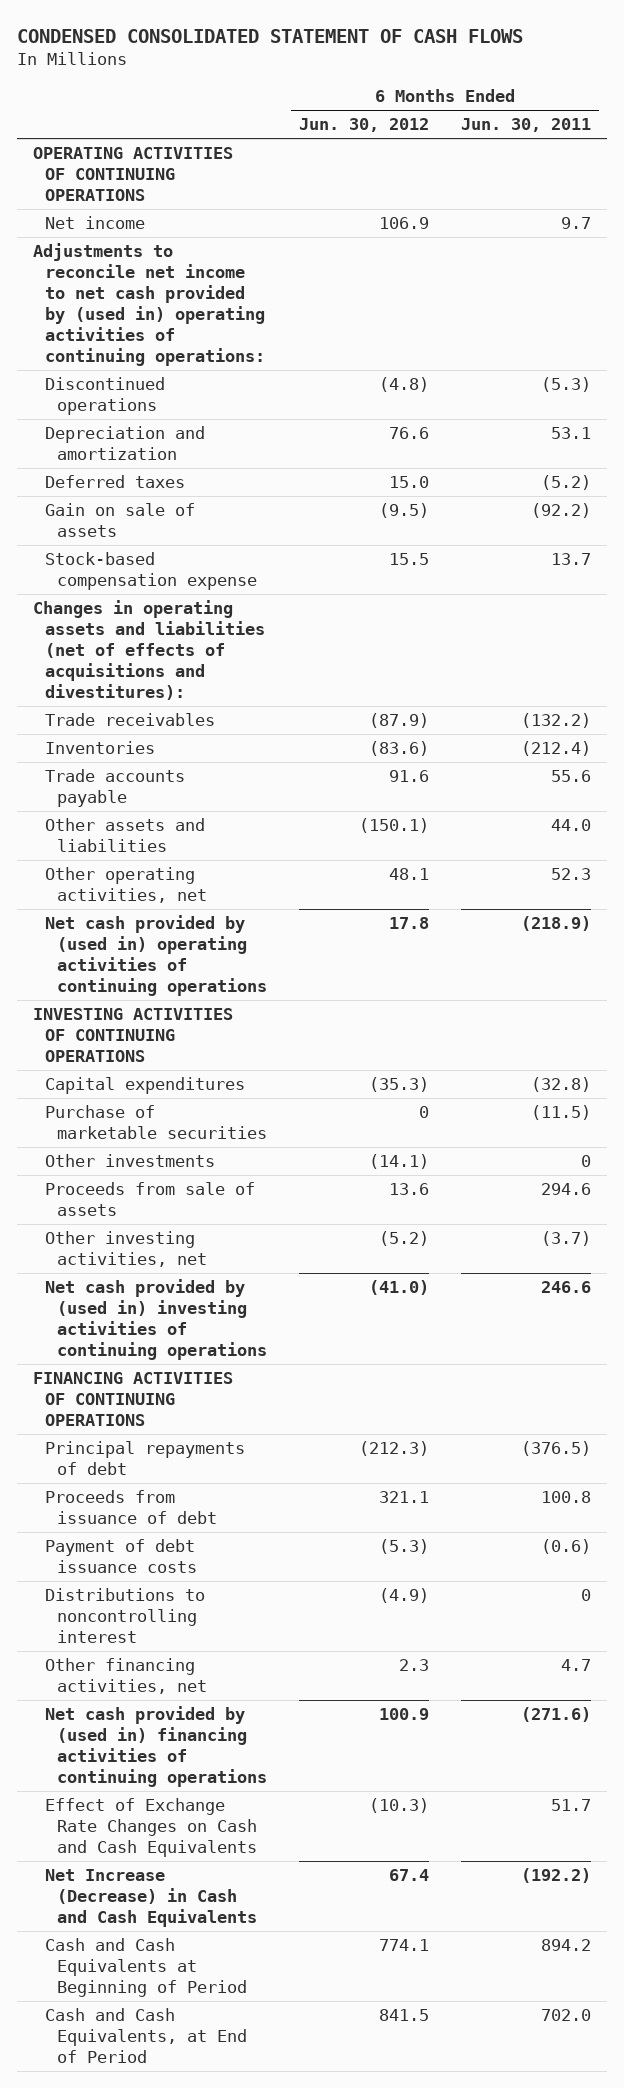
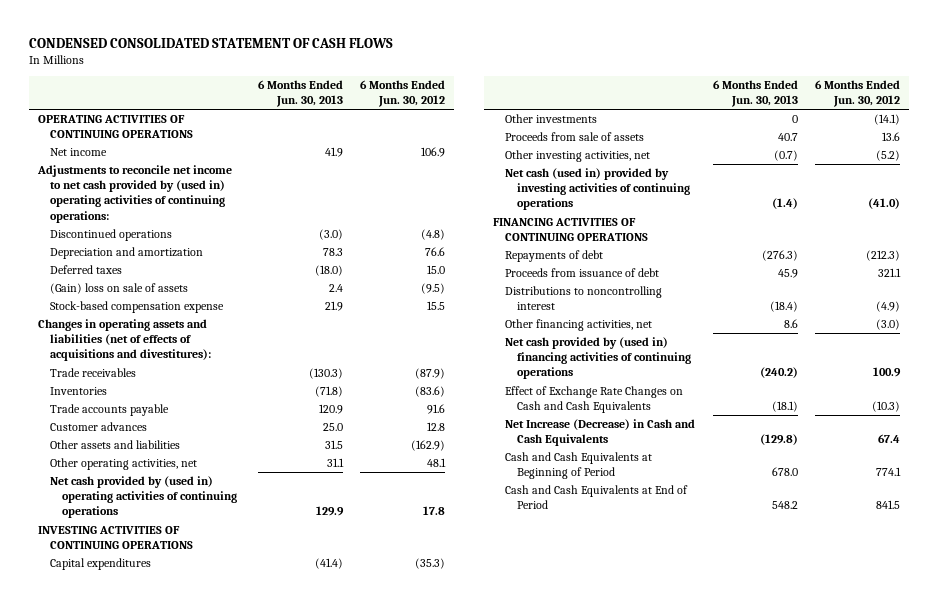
[461,118,592,133] Jun. 30, 2011 -> none
none -> [257,79,343,108] 6 Months Ended Jun. 30, 2013
[45,503,196,538] Gain on sale of assets -> [49,283,188,295] (Gain) loss on sale of assets
none -> [49,422,147,432] Customer advances
[359,818,430,834] (150.1) -> [411,440,446,452] (162.9)
[45,1105,268,1140] Purchase of marketable securities -> none
[45,1279,268,1360] Net cash provided by (used in) investing activities of continuing operations -> [504,168,690,211] Net cash (used in) provided by investing activities of continuing operations
[45,1441,246,1476] Principal repayments of debt -> [504,250,603,263] Repayments of debt
[45,1539,198,1574] Payment of debt issuance costs -> none
[399,1659,430,1672] 2.3 -> [876,319,901,331] (3.0)
[45,2008,248,2064] Cash and Cash Equivalents, at End of Period -> [504,485,688,510] Cash and Cash Equivalents at End of Period

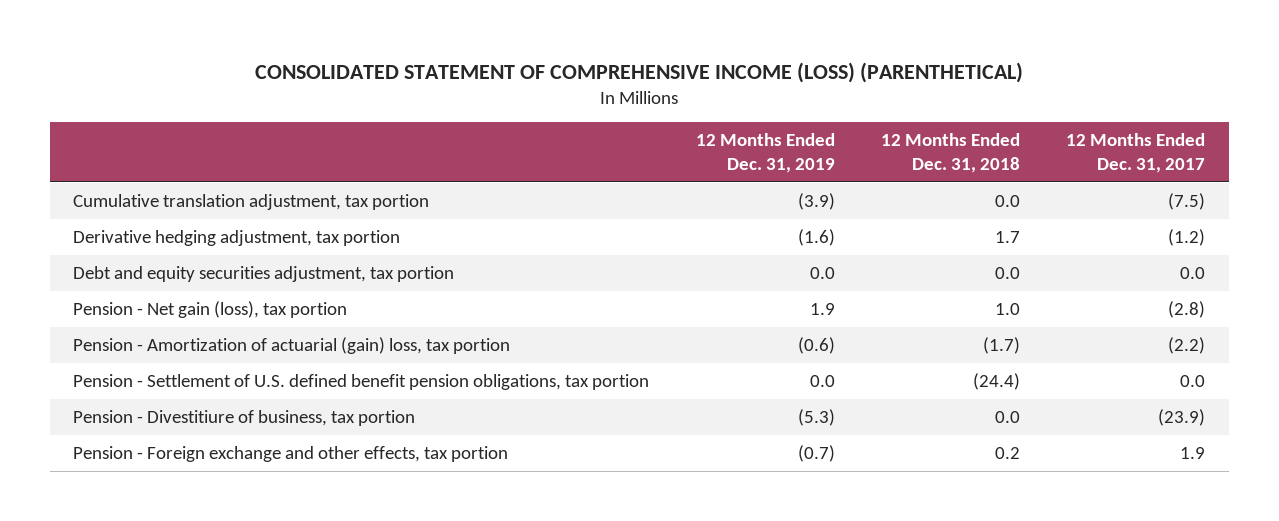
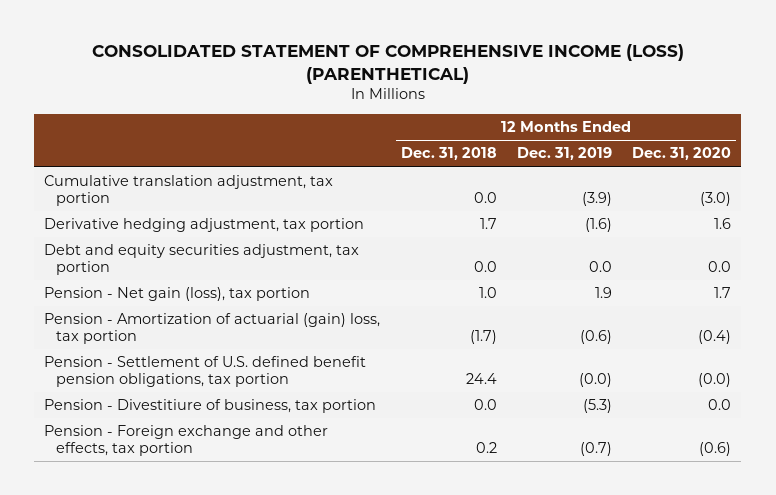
[1066,133,1206,173] 12 Months Ended Dec. 31, 2017 -> none
none -> [632,147,732,161] Dec. 31, 2020
[809,374,835,387] 0.0 -> [578,373,612,388] (0.0)
[973,372,1021,390] (24.4) -> [465,373,497,385] 24.4

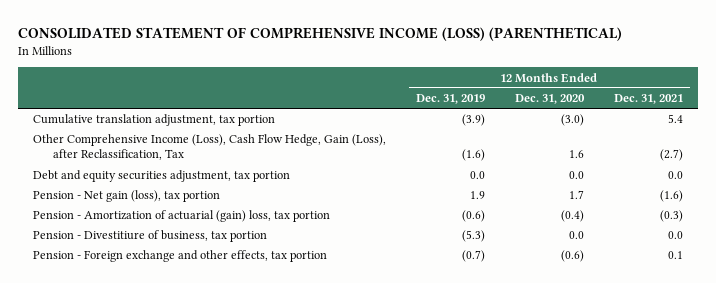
[400,147,497,161] Dec. 31, 2018 -> none
none -> [613,94,683,105] Dec. 31, 2021
[44,218,365,233] Derivative hedging adjustment, tax portion -> [33,134,387,161] Other Comprehensive Income (Loss), Cash Flow Hedge, Gain (Loss), after Reclassification, Tax
[44,356,367,388] Pension - Settlement of U.S. defined benefit pension obligations, tax portion -> none

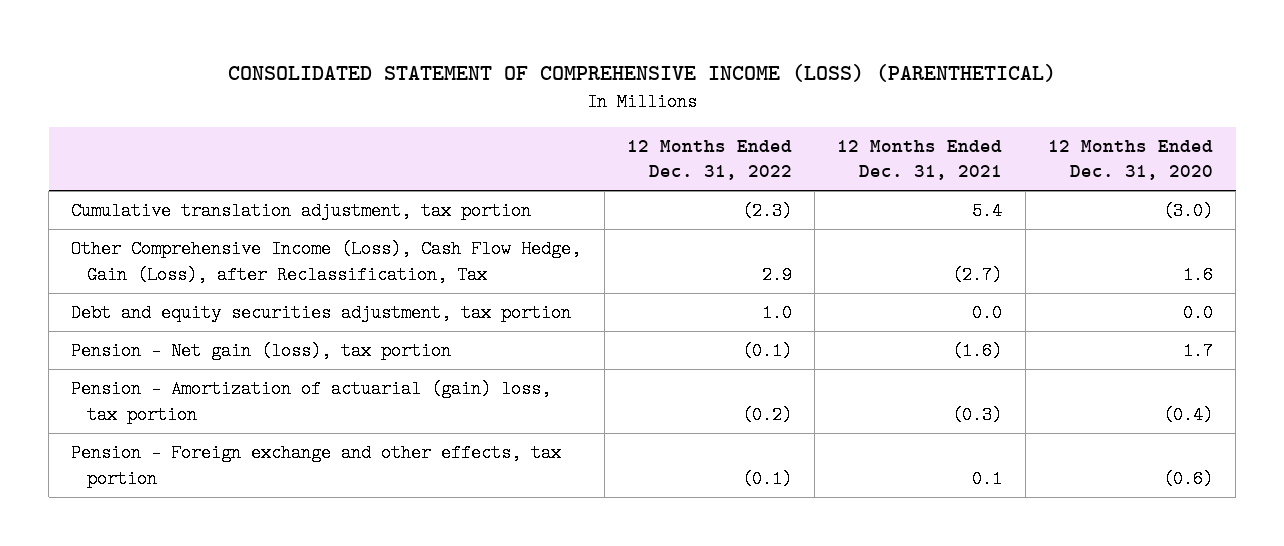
[416,94,486,105] Dec. 31, 2019 -> none
none -> [626,139,792,181] 12 Months Ended Dec. 31, 2022
[33,230,268,243] Pension - Divestitiure of business, tax portion -> none

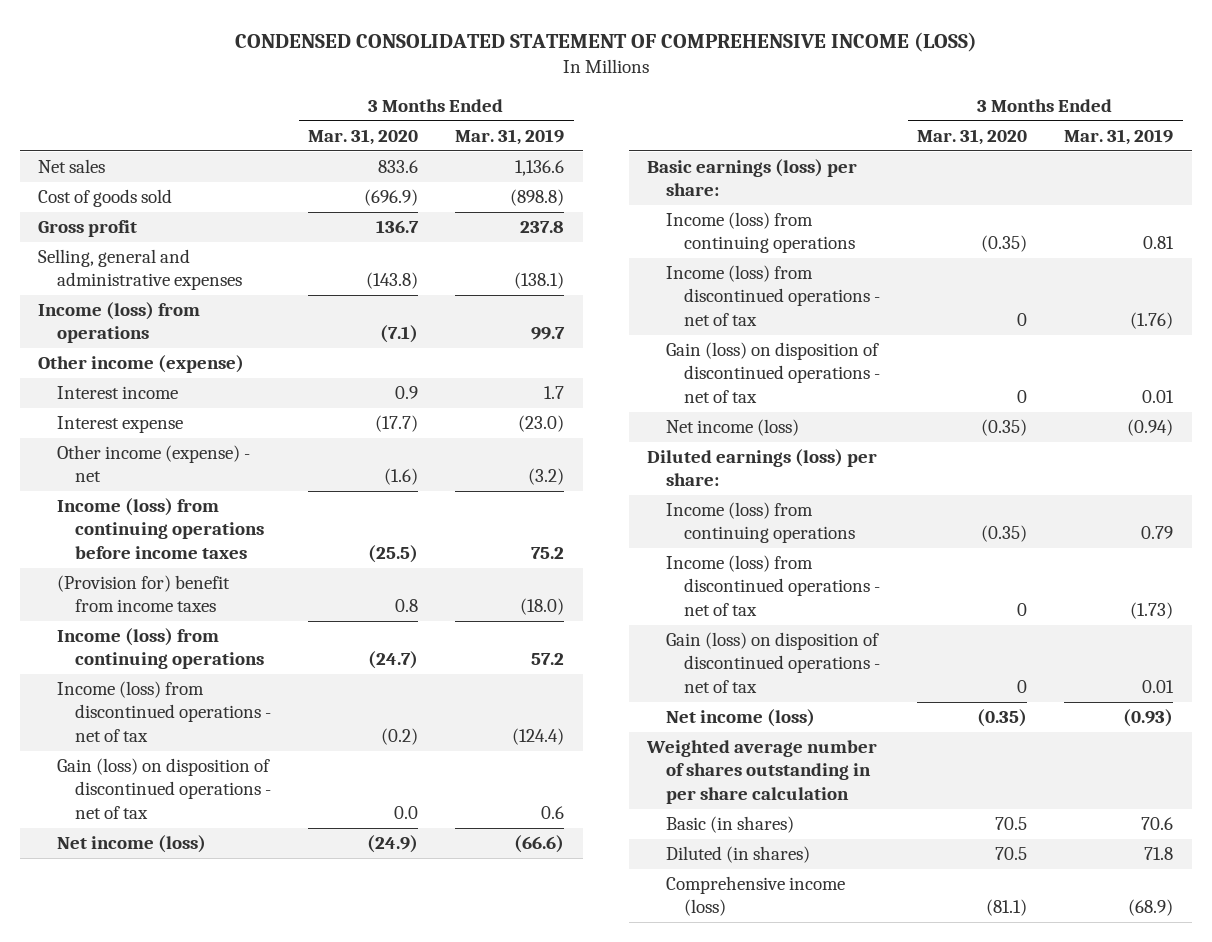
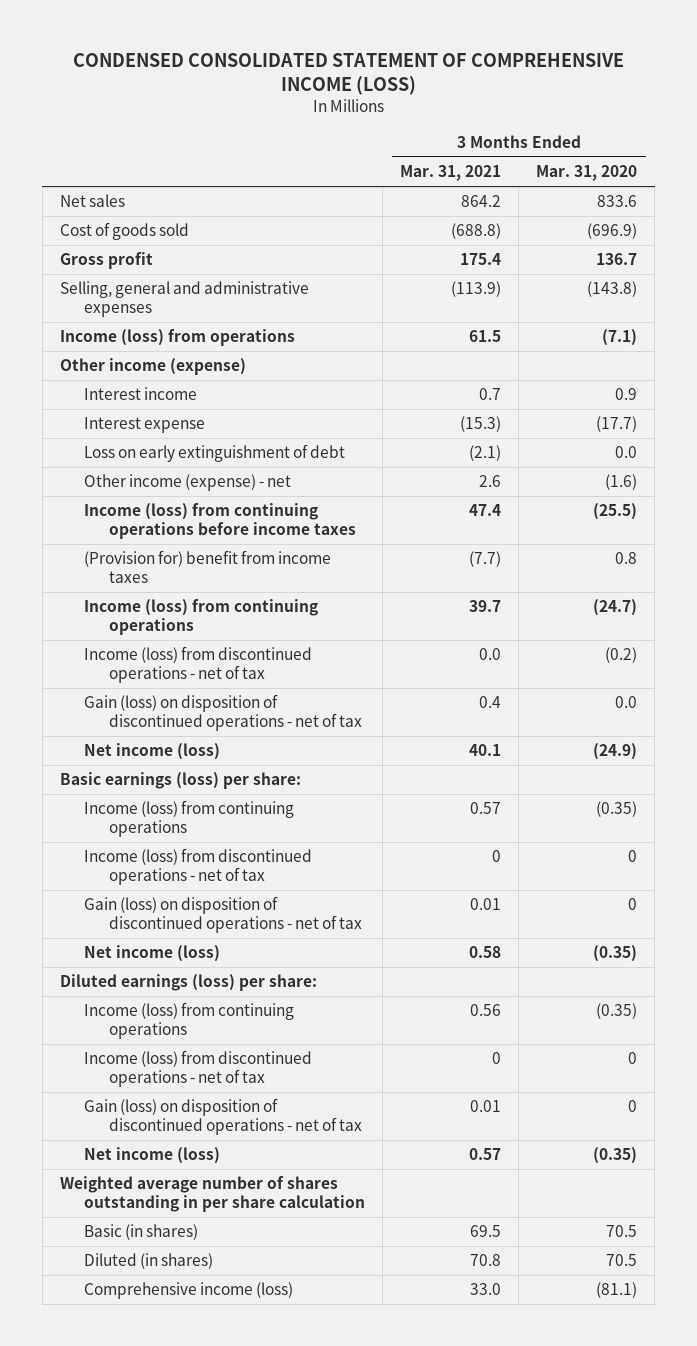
[455,128,565,145] Mar. 31, 2019 -> none
none -> [400,165,502,182] Mar. 31, 2021
none -> [84,444,346,463] Loss on early extinguishment of debt

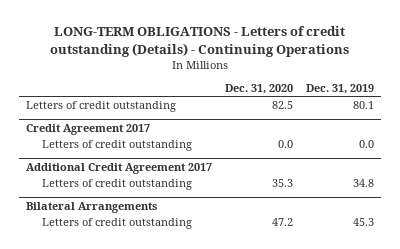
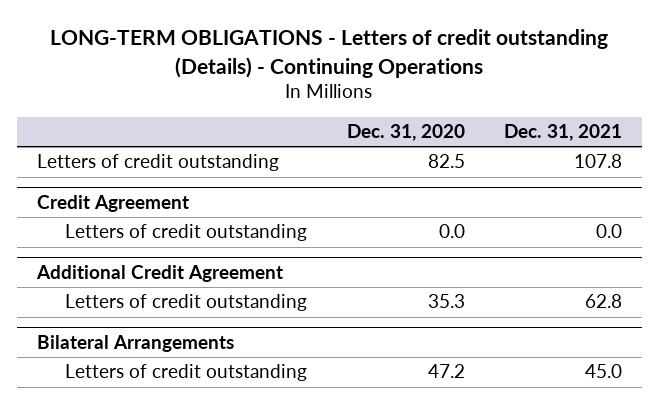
[306,84,375,95] Dec. 31, 2019 -> none
none -> [504,124,623,142] Dec. 31, 2021
[25,123,150,135] Credit Agreement 2017 -> [36,195,189,213] Credit Agreement
[25,162,212,174] Additional Credit Agreement 2017 -> [35,265,283,283] Additional Credit Agreement

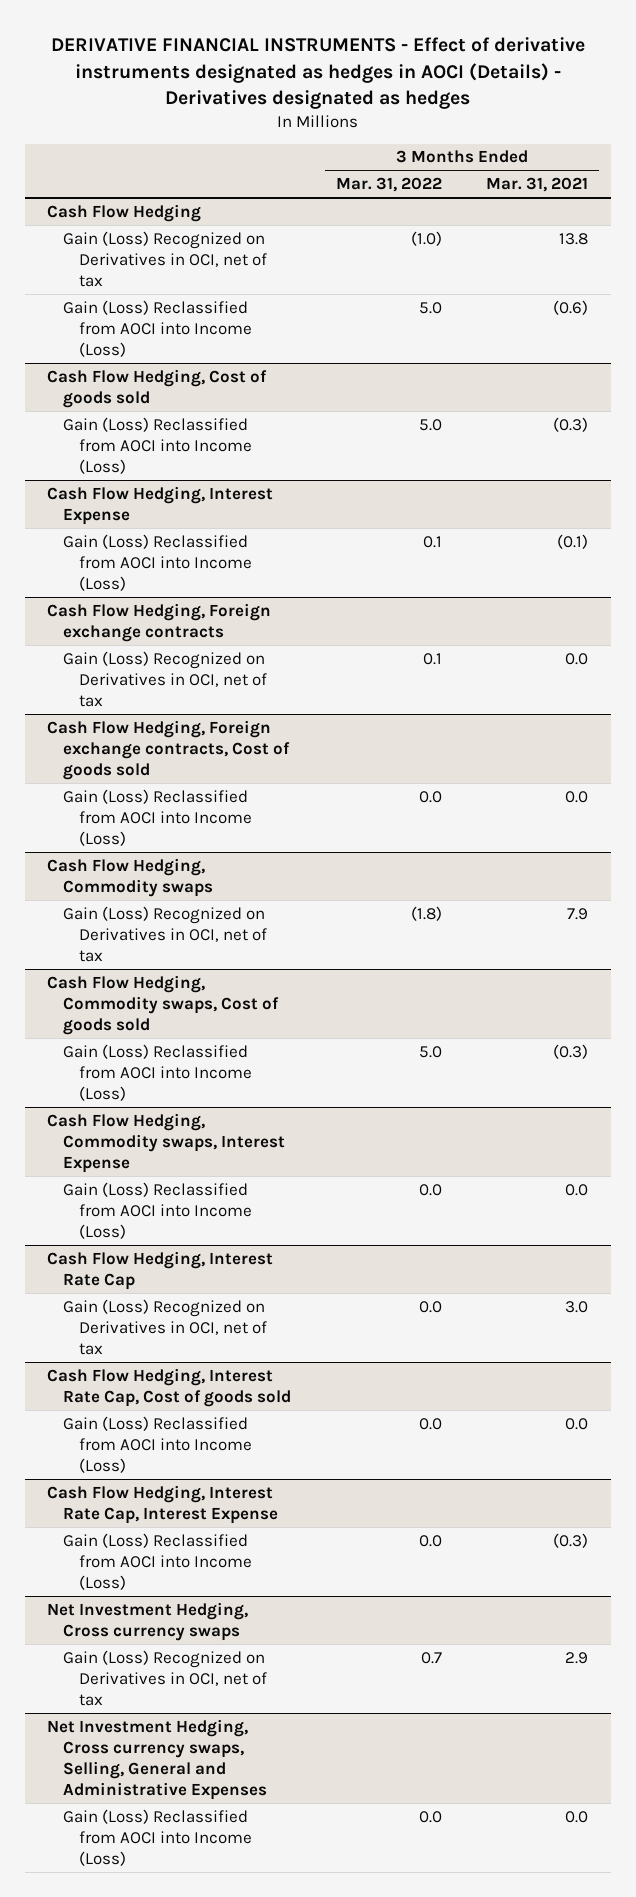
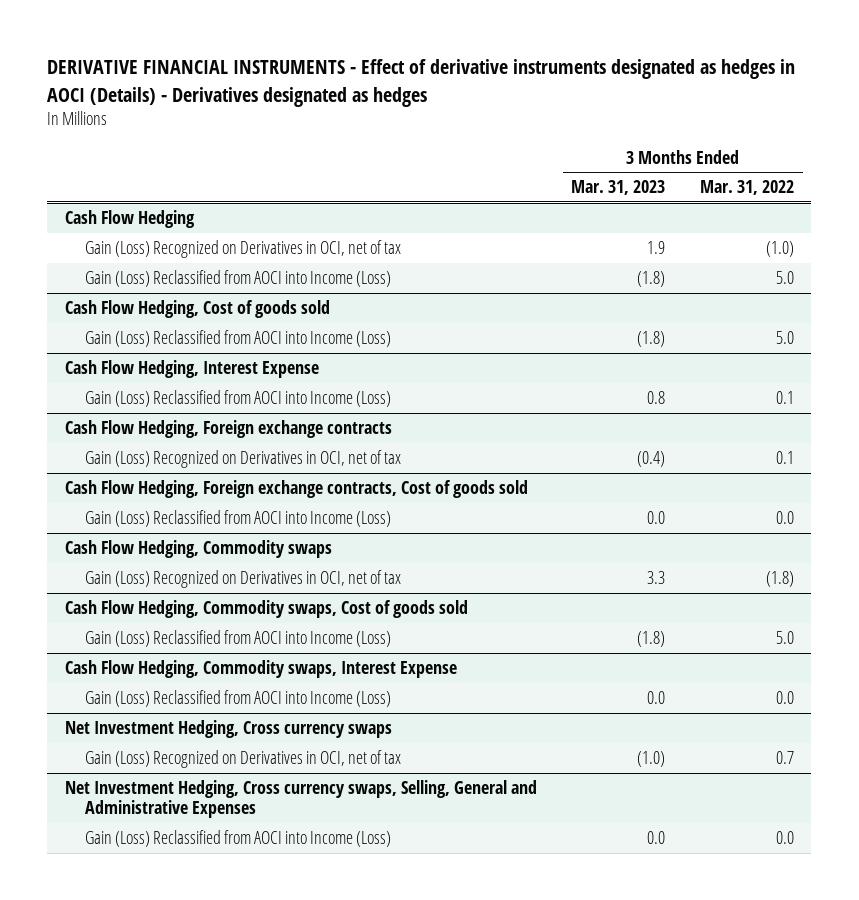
[486,177,589,193] Mar. 31, 2021 -> none
none -> [571,180,666,196] Mar. 31, 2023
[47,1250,274,1290] Cash Flow Hedging, Interest Rate Cap -> none
[63,1298,268,1356] Gain (Loss) Recognized on Derivatives in OCI, net of tax -> none
[47,1367,292,1407] Cash Flow Hedging, Interest Rate Cap, Cost of goods sold -> none
[63,1415,253,1474] Gain (Loss) Reclassified from AOCI into Income (Loss) -> none
[47,1484,279,1524] Cash Flow Hedging, Interest Rate Cap, Interest Expense -> none
[63,1532,253,1591] Gain (Loss) Reclassified from AOCI into Income (Loss) -> none

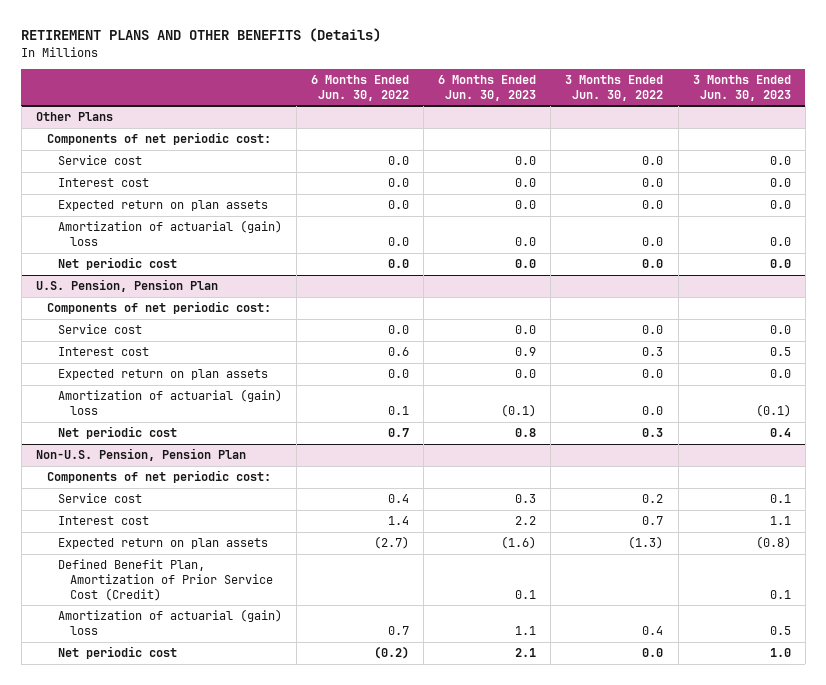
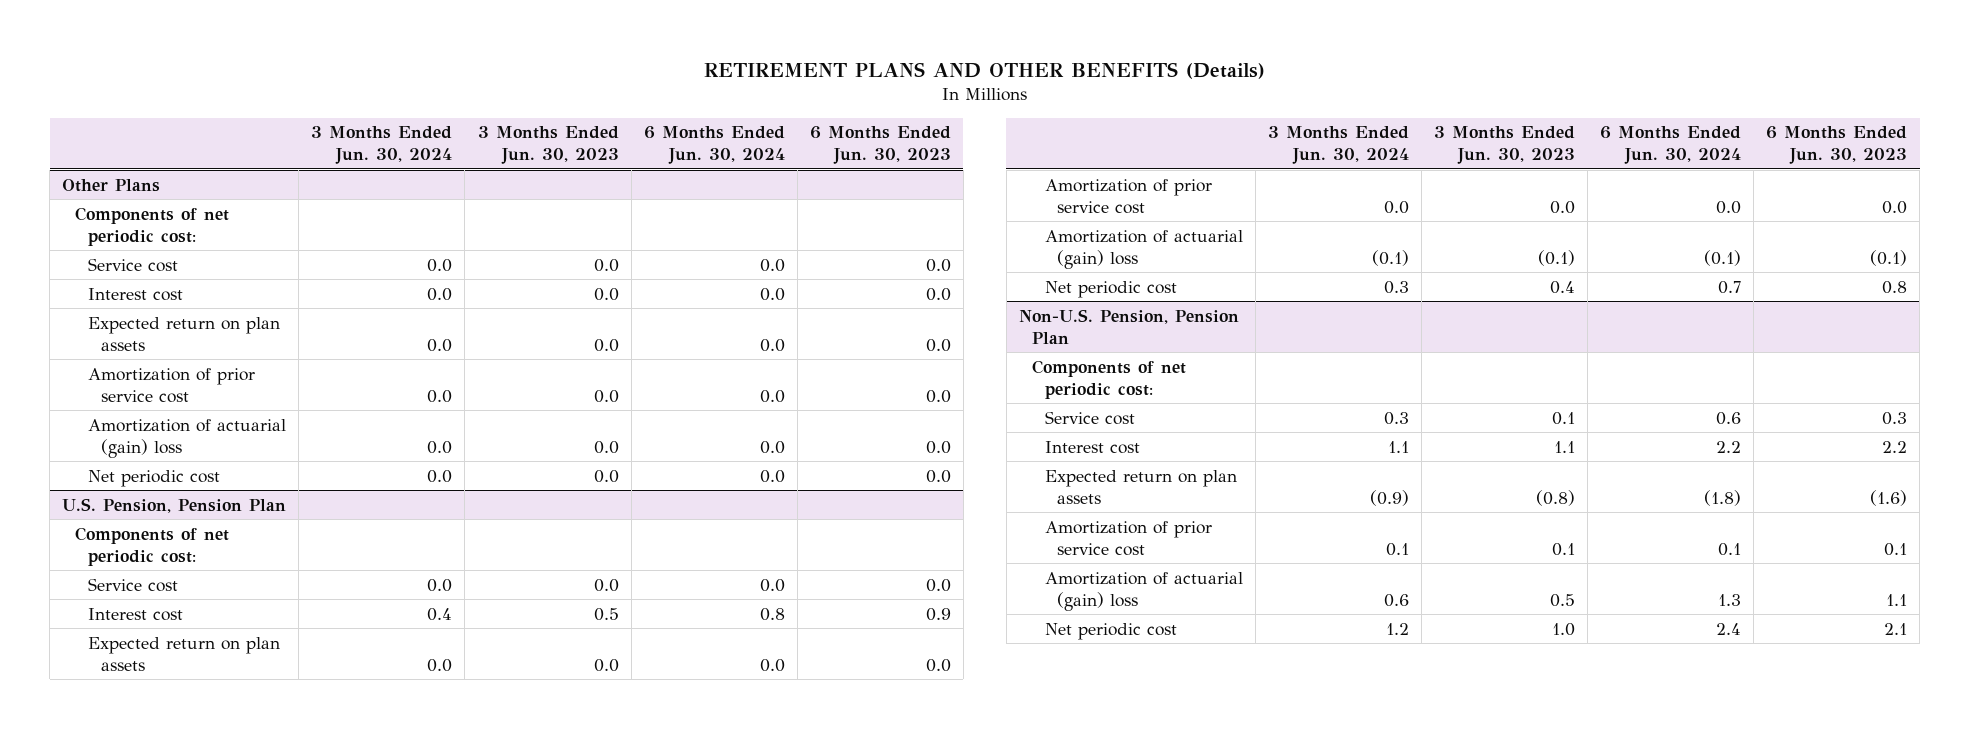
[311,75,410,101] 6 Months Ended Jun. 30, 2022 -> none
[565,75,664,101] 3 Months Ended Jun. 30, 2022 -> none
none -> [311,126,453,165] 3 Months Ended Jun. 30, 2024
none -> [643,126,785,165] 6 Months Ended Jun. 30, 2024
none -> [87,367,255,403] Amortization of prior service cost
none -> [1044,178,1212,214] Amortization of prior service cost
[58,559,273,601] Defined Benefit Plan, Amortization of Prior Service Cost (Credit) -> [1044,520,1212,556] Amortization of prior service cost

